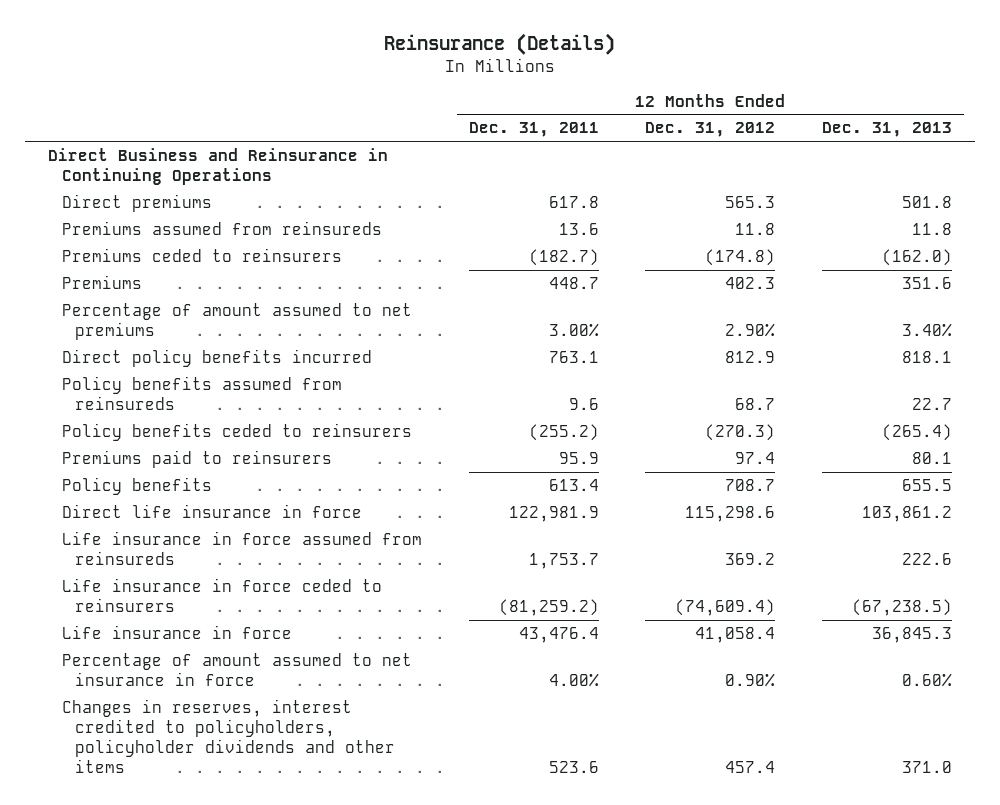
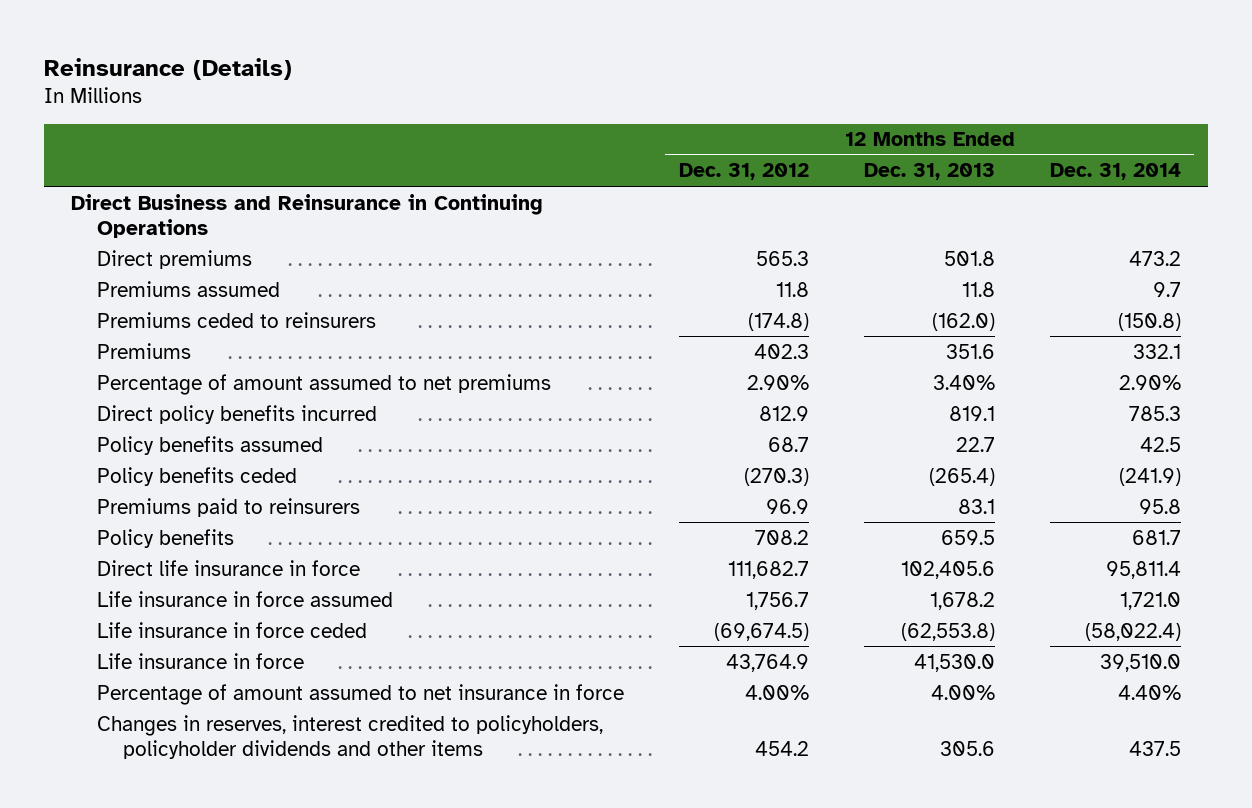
[468,122,599,138] Dec. 31, 2011 -> none
none -> [1049,163,1181,181] Dec. 31, 2014
[61,220,382,235] Premiums assumed from reinsureds -> [97,280,281,297] Premiums assumed
[902,350,953,363] 818.1 -> [948,405,995,421] 819.1
[61,375,342,410] Policy benefits assumed from reinsureds -> [97,435,324,455] Policy benefits assumed
[61,422,412,441] Policy benefits ceded to reinsurers -> [97,466,298,486] Policy benefits ceded
[735,451,776,464] 97.4 -> [766,498,810,514] 96.9
[912,451,953,464] 80.1 -> [957,498,995,514] 83.1
[725,478,776,491] 708.7 -> [755,529,810,545] 708.2
[902,478,953,491] 655.5 -> [940,529,995,545] 659.5
[685,505,776,522] 115,298.6 -> [728,560,810,579] 111,682.7
[862,505,953,522] 103,861.2 -> [900,560,995,579] 102,405.6
[61,530,422,565] Life insurance in force assumed from reinsureds -> [97,590,394,607] Life insurance in force assumed
[725,552,776,565] 369.2 -> [746,591,810,610] 1,756.7
[902,552,953,565] 222.6 -> [929,591,995,610] 1,678.2
[61,577,382,612] Life insurance in force ceded to reinsurers -> [97,621,368,638] Life insurance in force ceded
[675,598,776,616] (74,609.4) -> [714,622,810,641] (69,674.5)
[852,598,953,616] (67,238.5) -> [900,622,995,641] (62,553.8)
[695,626,776,643] 41,058.4 -> [726,653,810,672] 43,764.9
[872,626,953,643] 36,845.3 -> [913,653,995,672] 41,530.0
[725,672,776,687] 0.90% -> [745,684,810,700] 4.00%
[902,672,953,687] 0.60% -> [930,684,995,700] 4.00%
[725,760,776,773] 457.4 -> [755,740,810,756] 454.2
[902,760,953,773] 371.0 -> [939,740,995,756] 305.6

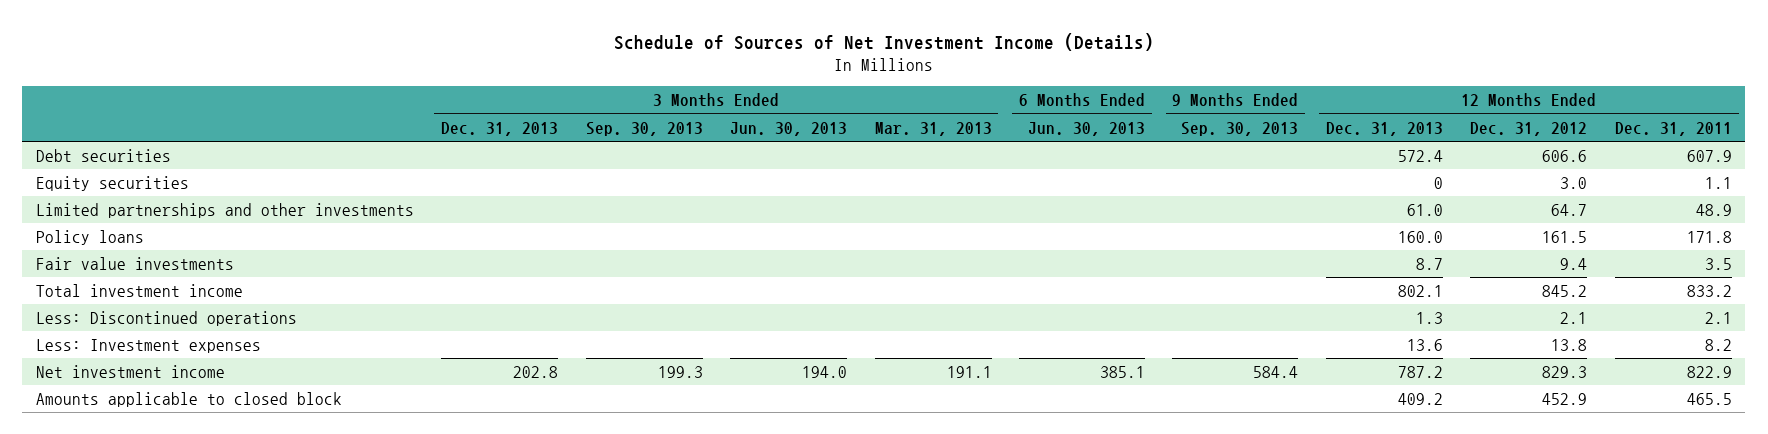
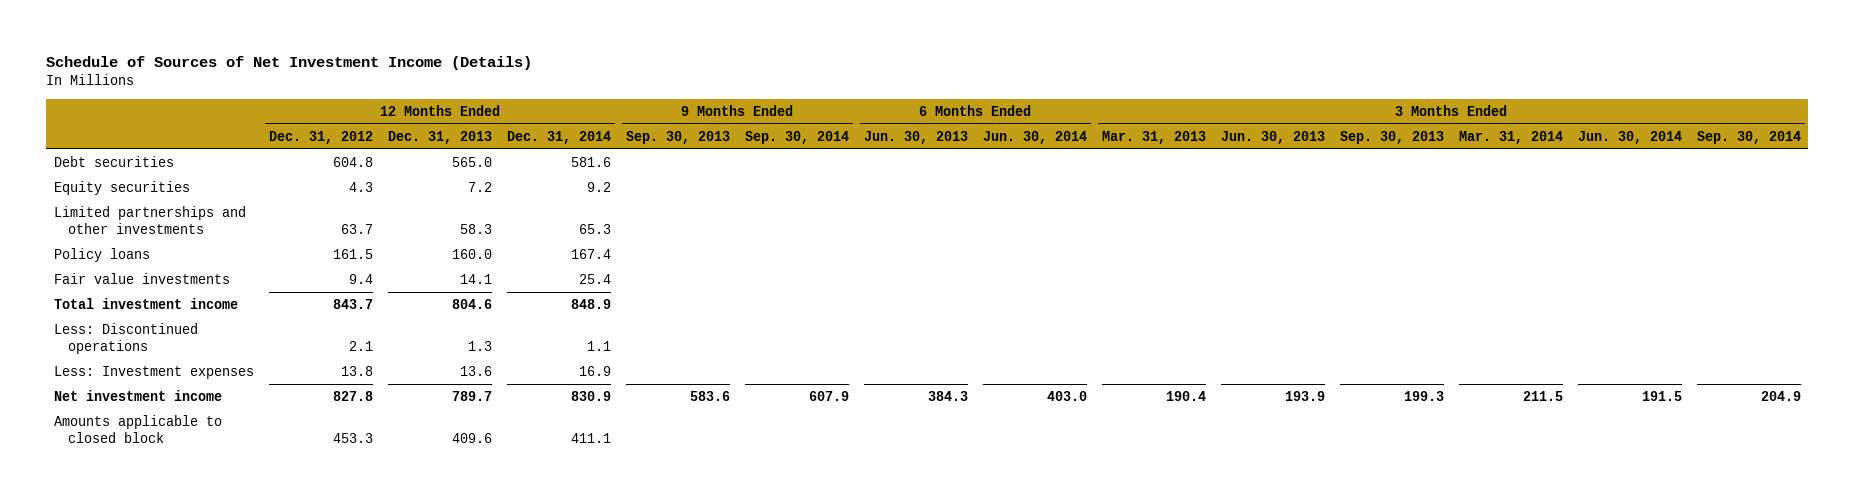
[441,121,559,136] Dec. 31, 2013 -> none
[1614,121,1732,136] Dec. 31, 2011 -> none
none -> [506,130,611,144] Dec. 31, 2014
none -> [744,130,849,144] Sep. 30, 2014
none -> [982,130,1087,144] Jun. 30, 2014
none -> [1458,130,1563,144] Mar. 31, 2014
none -> [1577,130,1682,144] Jun. 30, 2014
none -> [1696,130,1801,144] Sep. 30, 2014
[1397,149,1443,162] 572.4 -> [451,156,492,167] 565.0
[1542,149,1588,162] 606.6 -> [332,156,373,167] 604.8
[1433,176,1443,189] 0 -> [467,181,492,192] 7.2
[1560,176,1588,189] 3.0 -> [348,181,373,192] 4.3
[1406,203,1443,216] 61.0 -> [459,223,492,234] 58.3
[1551,203,1588,216] 64.7 -> [340,223,373,234] 63.7
[1415,257,1443,270] 8.7 -> [459,273,492,284] 14.1
[1397,284,1443,297] 802.1 -> [451,298,492,309] 804.6
[1542,284,1588,297] 845.2 -> [332,298,373,309] 843.7
[802,365,848,378] 194.0 -> [1284,390,1325,401] 193.9
[946,365,992,378] 191.1 -> [1165,390,1206,401] 190.4
[1100,365,1146,378] 385.1 -> [927,390,968,401] 384.3
[1253,365,1299,378] 584.4 -> [689,390,730,401] 583.6
[1397,365,1443,378] 787.2 -> [451,390,492,401] 789.7
[1542,365,1588,378] 829.3 -> [332,390,373,401] 827.8
[1397,392,1443,405] 409.2 -> [451,432,492,443] 409.6
[1542,392,1588,405] 452.9 -> [332,432,373,443] 453.3

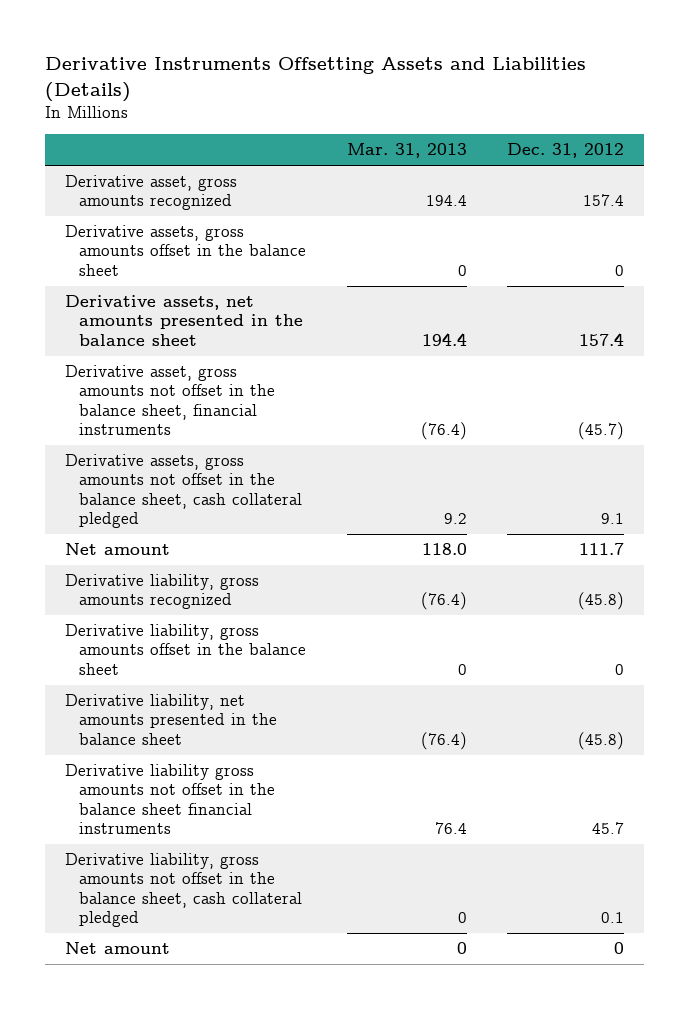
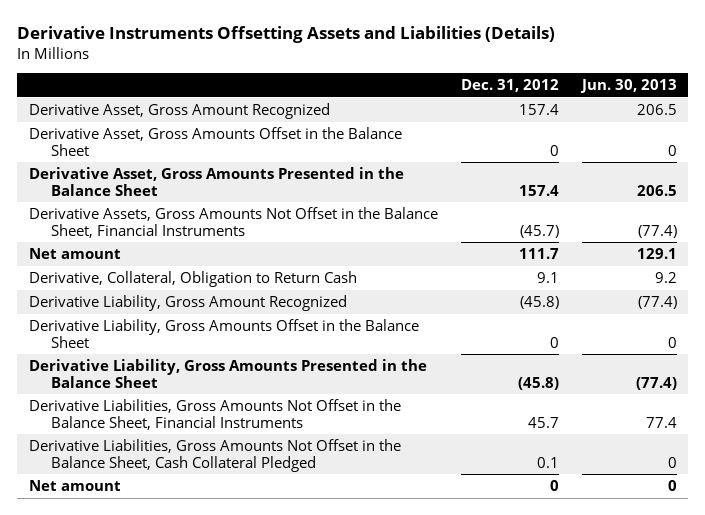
[346,143,467,159] Mar. 31, 2013 -> none
none -> [579,78,677,93] Jun. 30, 2013
[65,454,303,528] Derivative assets, gross amounts not offset in the balance sheet, cash collateral pledged -> none
[65,175,238,211] Derivative asset, gross amounts recognized -> [28,102,330,119] Derivative Asset, Gross Amount Recognized
[65,225,307,276] Derivative assets, gross amounts offset in the balance sheet -> [28,126,402,156] Derivative Asset, Gross Amounts Offset in the Balance Sheet
[65,295,304,346] Derivative assets, net amounts presented in the balance sheet -> [28,166,404,196] Derivative Asset, Gross Amounts Presented in the Balance Sheet
[65,365,276,435] Derivative asset, gross amounts not offset in the balance sheet, financial instruments -> [28,206,438,238] Derivative Assets, Gross Amounts Not Offset in the Balance Sheet, Financial Instruments
none -> [28,270,357,287] Derivative, Collateral, Obligation to Return Cash
[65,574,260,610] Derivative liability, gross amounts recognized -> [28,294,347,311] Derivative Liability, Gross Amount Recognized
[65,624,307,675] Derivative liability, gross amounts offset in the balance sheet -> [28,318,419,348] Derivative Liability, Gross Amounts Offset in the Balance Sheet
[65,694,278,745] Derivative liability, net amounts presented in the balance sheet -> [28,358,427,388] Derivative Liability, Gross Amounts Presented in the Balance Sheet
[65,764,276,834] Derivative liability gross amounts not offset in the balance sheet financial instruments -> [28,398,401,430] Derivative Liabilities, Gross Amounts Not Offset in the Balance Sheet, Financial Instruments
[65,853,303,927] Derivative liability, gross amounts not offset in the balance sheet, cash collateral pledged -> [28,438,401,472] Derivative Liabilities, Gross Amounts Not Offset in the Balance Sheet, Cash Collateral Pledged

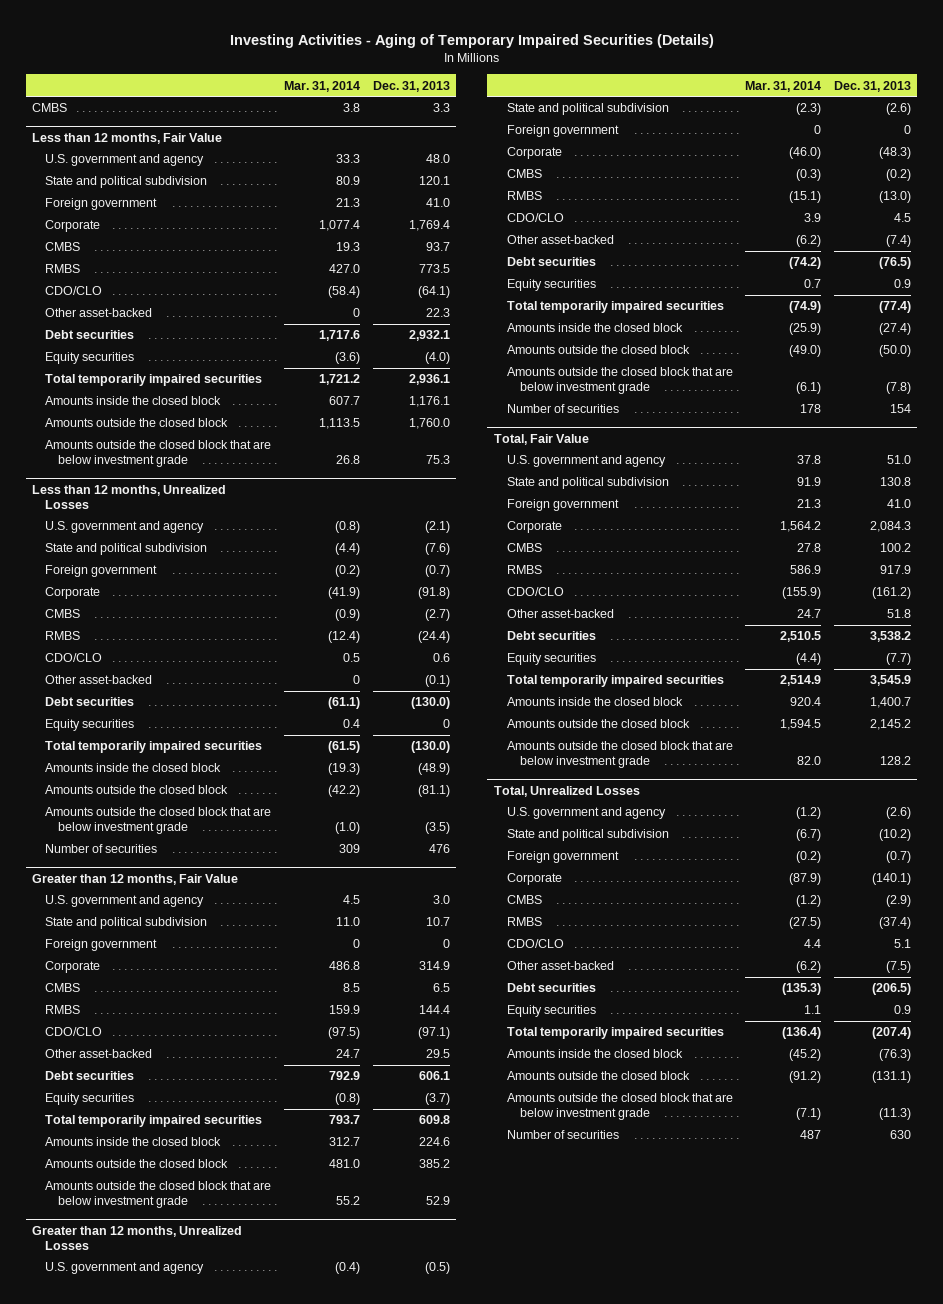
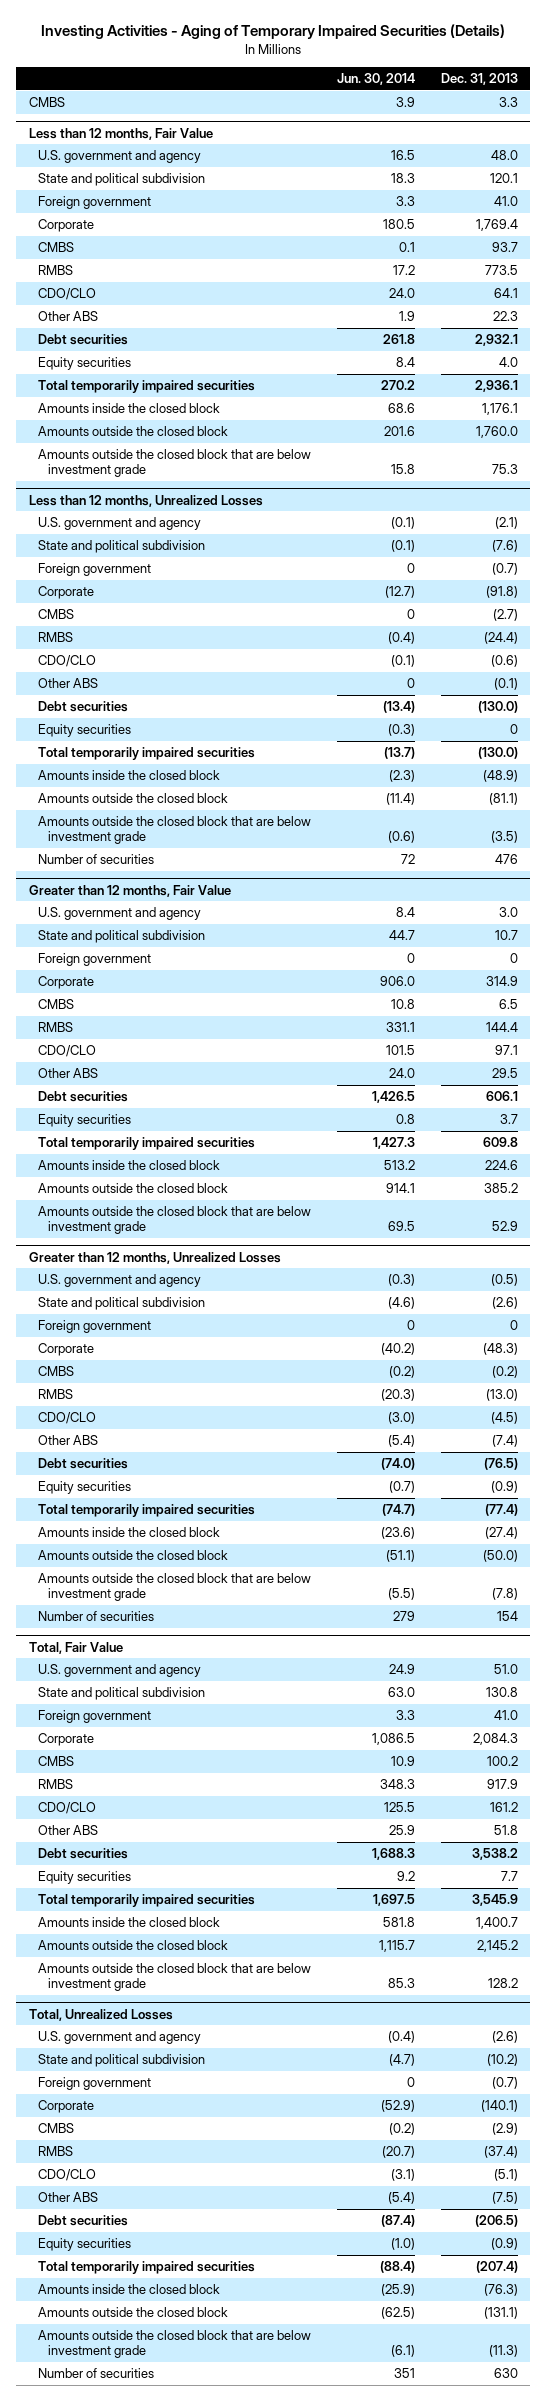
[283,80,360,92] Mar. 31, 2014 -> none
none -> [336,72,415,85] Jun. 30, 2014
[417,286,450,299] (64.1) -> [493,288,518,299] 64.1
[45,308,153,318] Other asset-backed -> [38,311,99,322] Other ABS
[424,352,450,365] (4.0) -> [498,357,518,368] 4.0
[432,653,450,663] 0.6 -> [490,655,518,668] (0.6)
[45,675,153,685] Other asset-backed -> [38,678,99,689] Other ABS
[417,1027,450,1040] (97.1) -> [494,1045,518,1056] 97.1
[45,1049,153,1059] Other asset-backed -> [38,1068,99,1079] Other ABS
[424,1093,450,1106] (3.7) -> [499,1114,518,1125] 3.7
[894,213,912,223] 4.5 -> [490,1412,518,1425] (4.5)
[506,235,614,245] Other asset-backed -> [38,1435,99,1446] Other ABS
[894,279,912,289] 0.9 -> [490,1481,518,1494] (0.9)
[872,587,912,600] (161.2) -> [489,1802,518,1813] 161.2
[506,609,614,619] Other asset-backed -> [38,1825,99,1836] Other ABS
[886,653,912,666] (7.7) -> [500,1871,518,1882] 7.7
[894,939,912,949] 5.1 -> [493,2169,518,2182] (5.1)
[506,961,614,971] Other asset-backed -> [38,2192,99,2203] Other ABS
[894,1005,912,1015] 0.9 -> [490,2238,518,2251] (0.9)

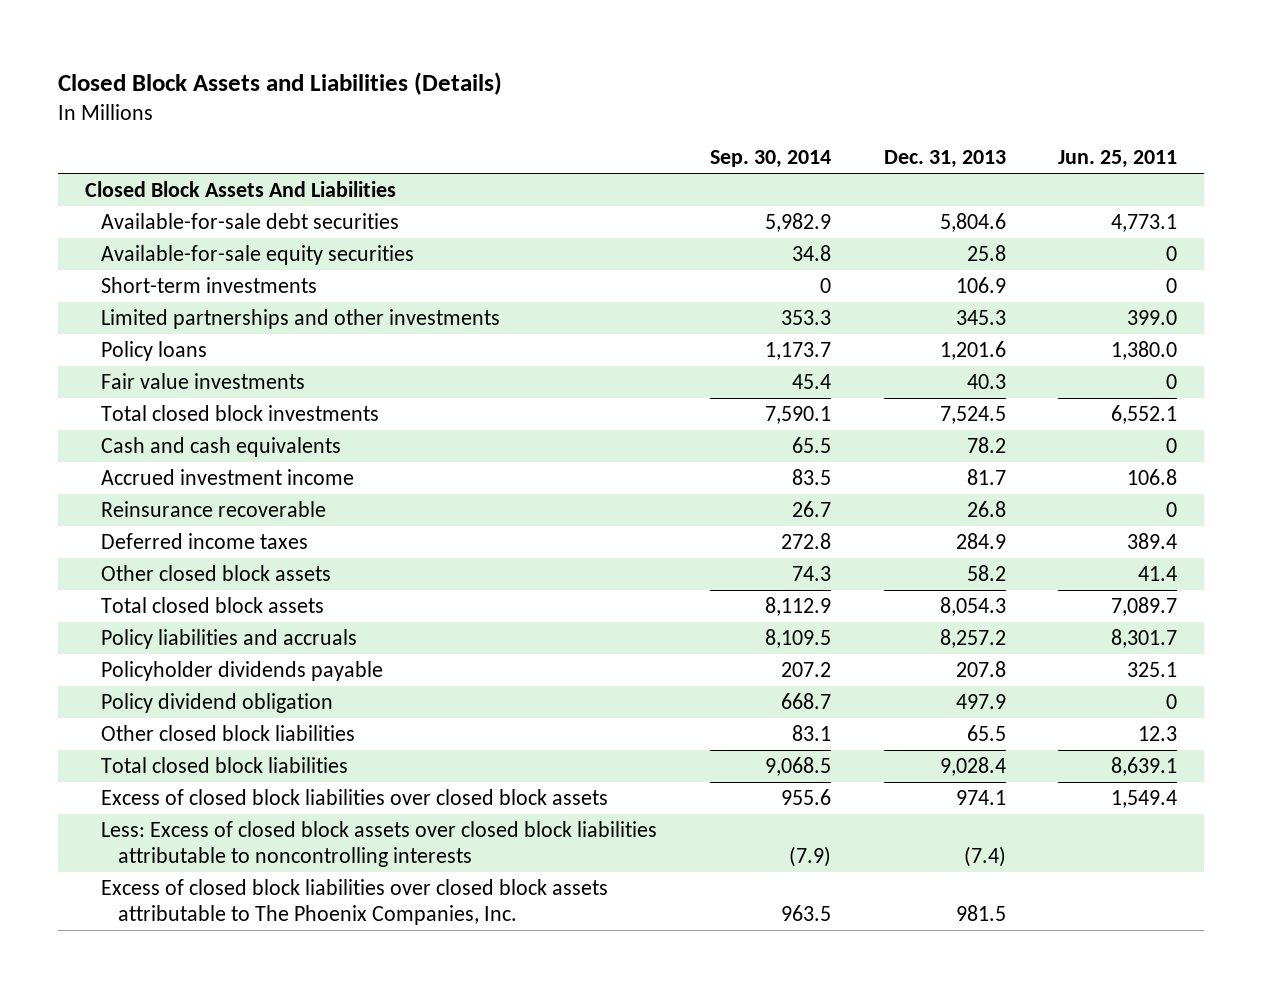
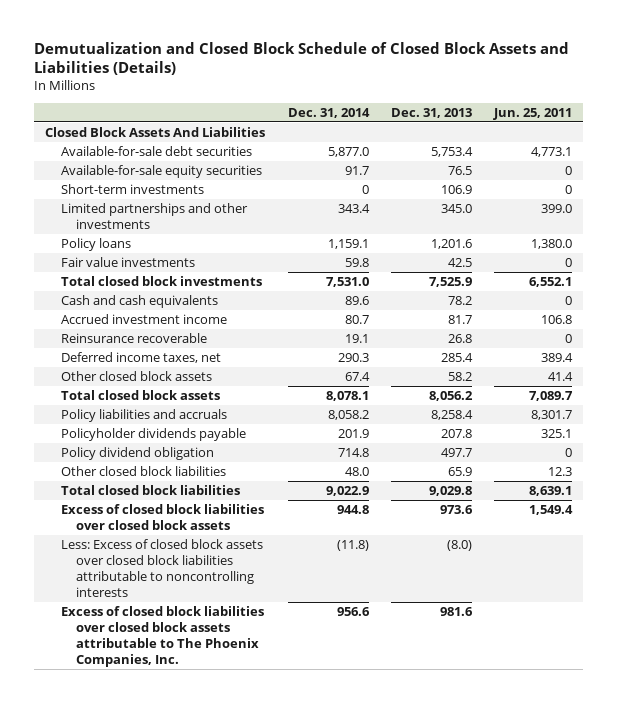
[58,72,503,96] Closed Block Assets and Liabilities (Details) -> [34,41,570,76] Demutualization and Closed Block Schedule of Closed Block Assets and Liabilities (Details)
[709,150,831,169] Sep. 30, 2014 -> none
none -> [287,107,370,118] Dec. 31, 2014
[939,212,1006,232] 5,804.6 -> [430,146,473,157] 5,753.4
[966,244,1006,261] 25.8 -> [447,165,472,175] 76.5
[955,309,1006,325] 345.3 -> [440,203,472,213] 345.0
[966,373,1006,389] 40.3 -> [447,257,472,267] 42.5
[939,405,1006,424] 7,524.5 -> [428,276,472,287] 7,525.9
[101,532,309,549] Deferred income taxes -> [60,351,221,363] Deferred income taxes, net
[955,532,1006,549] 284.9 -> [440,352,473,362] 285.4
[939,596,1006,616] 8,054.3 -> [428,390,473,401] 8,056.2
[939,628,1006,648] 8,257.2 -> [430,409,473,420] 8,258.4
[955,693,1006,709] 497.9 -> [440,447,472,457] 497.7
[966,724,1006,741] 65.5 -> [447,466,472,476] 65.9
[939,756,1006,776] 9,028.4 -> [428,485,472,496] 9,029.8
[955,789,1006,805] 974.1 -> [439,504,473,514] 973.6
[963,846,1006,868] (7.4) -> [446,539,472,551] (8.0)
[955,905,1006,922] 981.5 -> [439,606,473,616] 981.6

